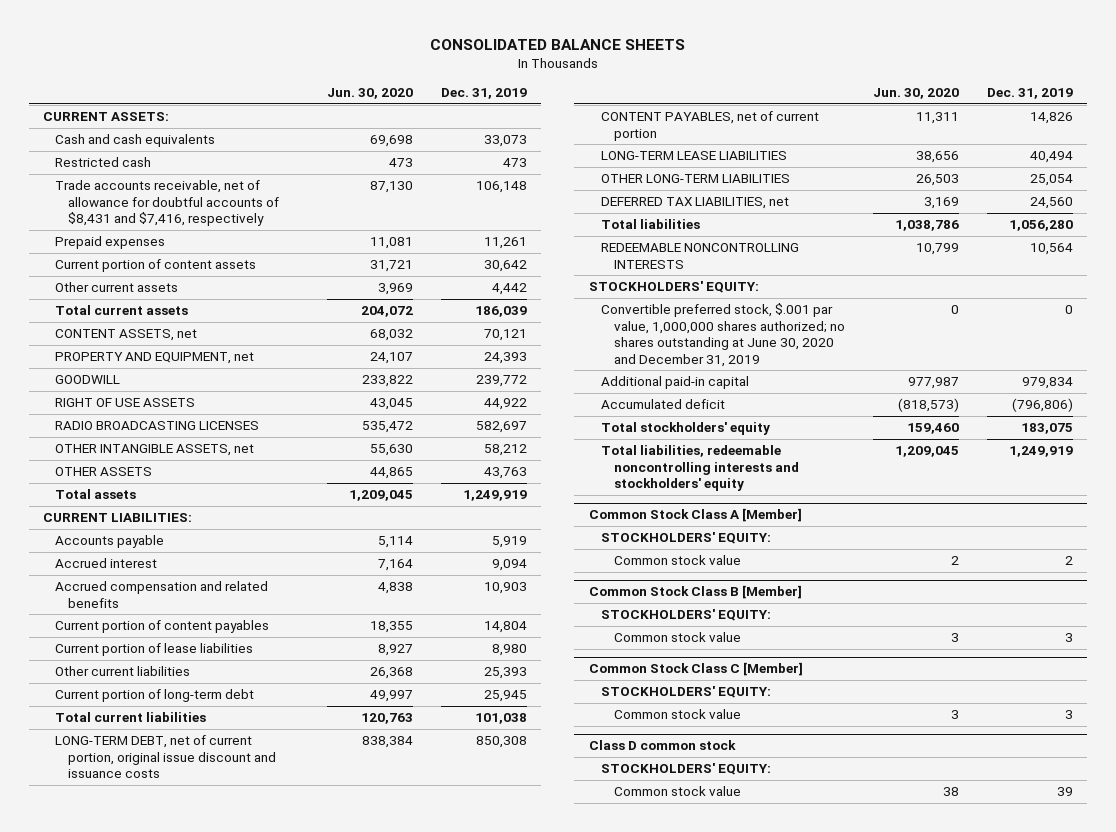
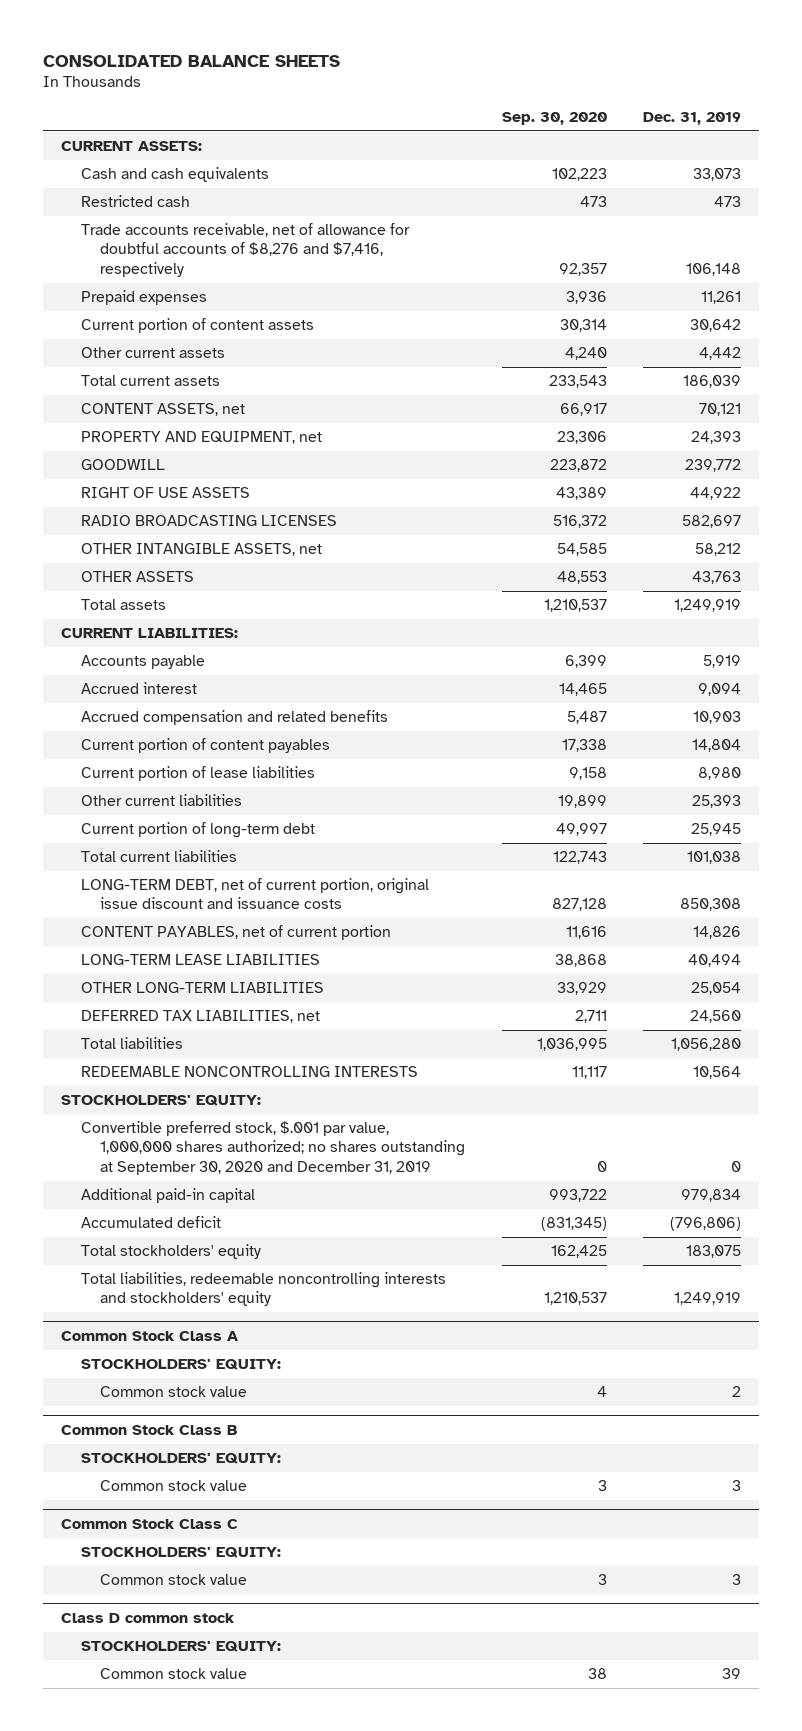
[326,87,413,99] Jun. 30, 2020 -> none
none -> [501,111,607,125] Sep. 30, 2020
[55,180,279,227] Trade accounts receivable, net of allowance for doubtful accounts of $8,431 and $7,416, respectively -> [80,223,410,277] Trade accounts receivable, net of allowance for doubtful accounts of $8,276 and $7,416, respectively
[601,303,845,367] Convertible preferred stock, $.001 par value, 1,000,000 shares authorized; no shares outstanding at June 30, 2020 and December 31, 2019 -> [80,1121,466,1175] Convertible preferred stock, $.001 par value, 1,000,000 shares authorized; no shares outstanding at September 30, 2020 and December 31, 2019
[588,508,802,523] Common Stock Class A [Member] -> [61,1330,239,1341] Common Stock Class A
[588,585,802,600] Common Stock Class B [Member] -> [61,1424,238,1435] Common Stock Class B
[588,662,803,677] Common Stock Class C [Member] -> [61,1518,239,1529] Common Stock Class C

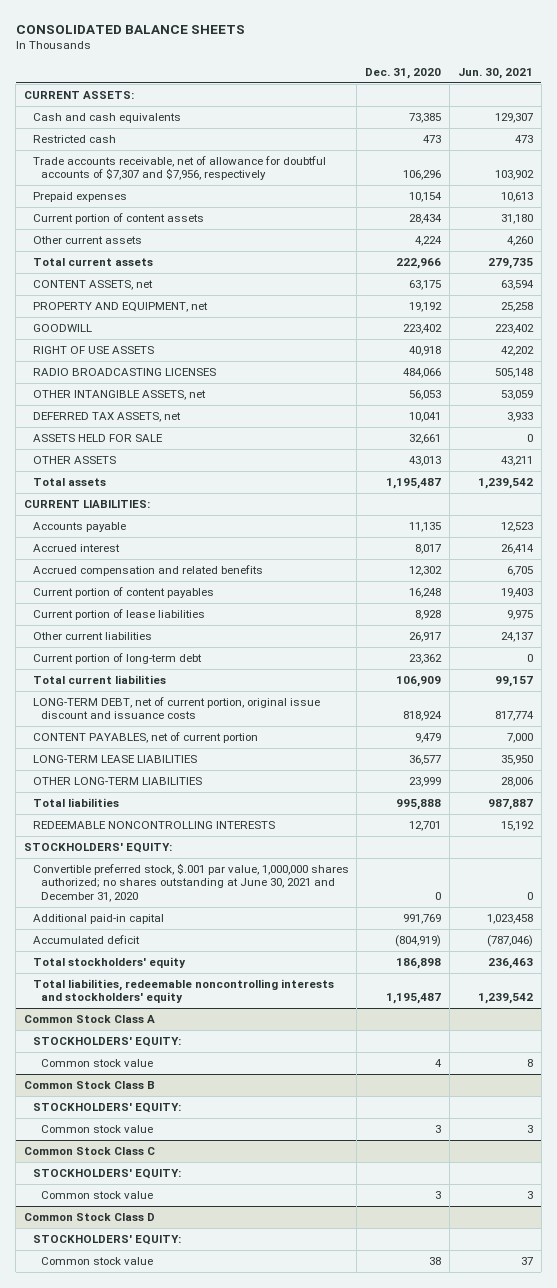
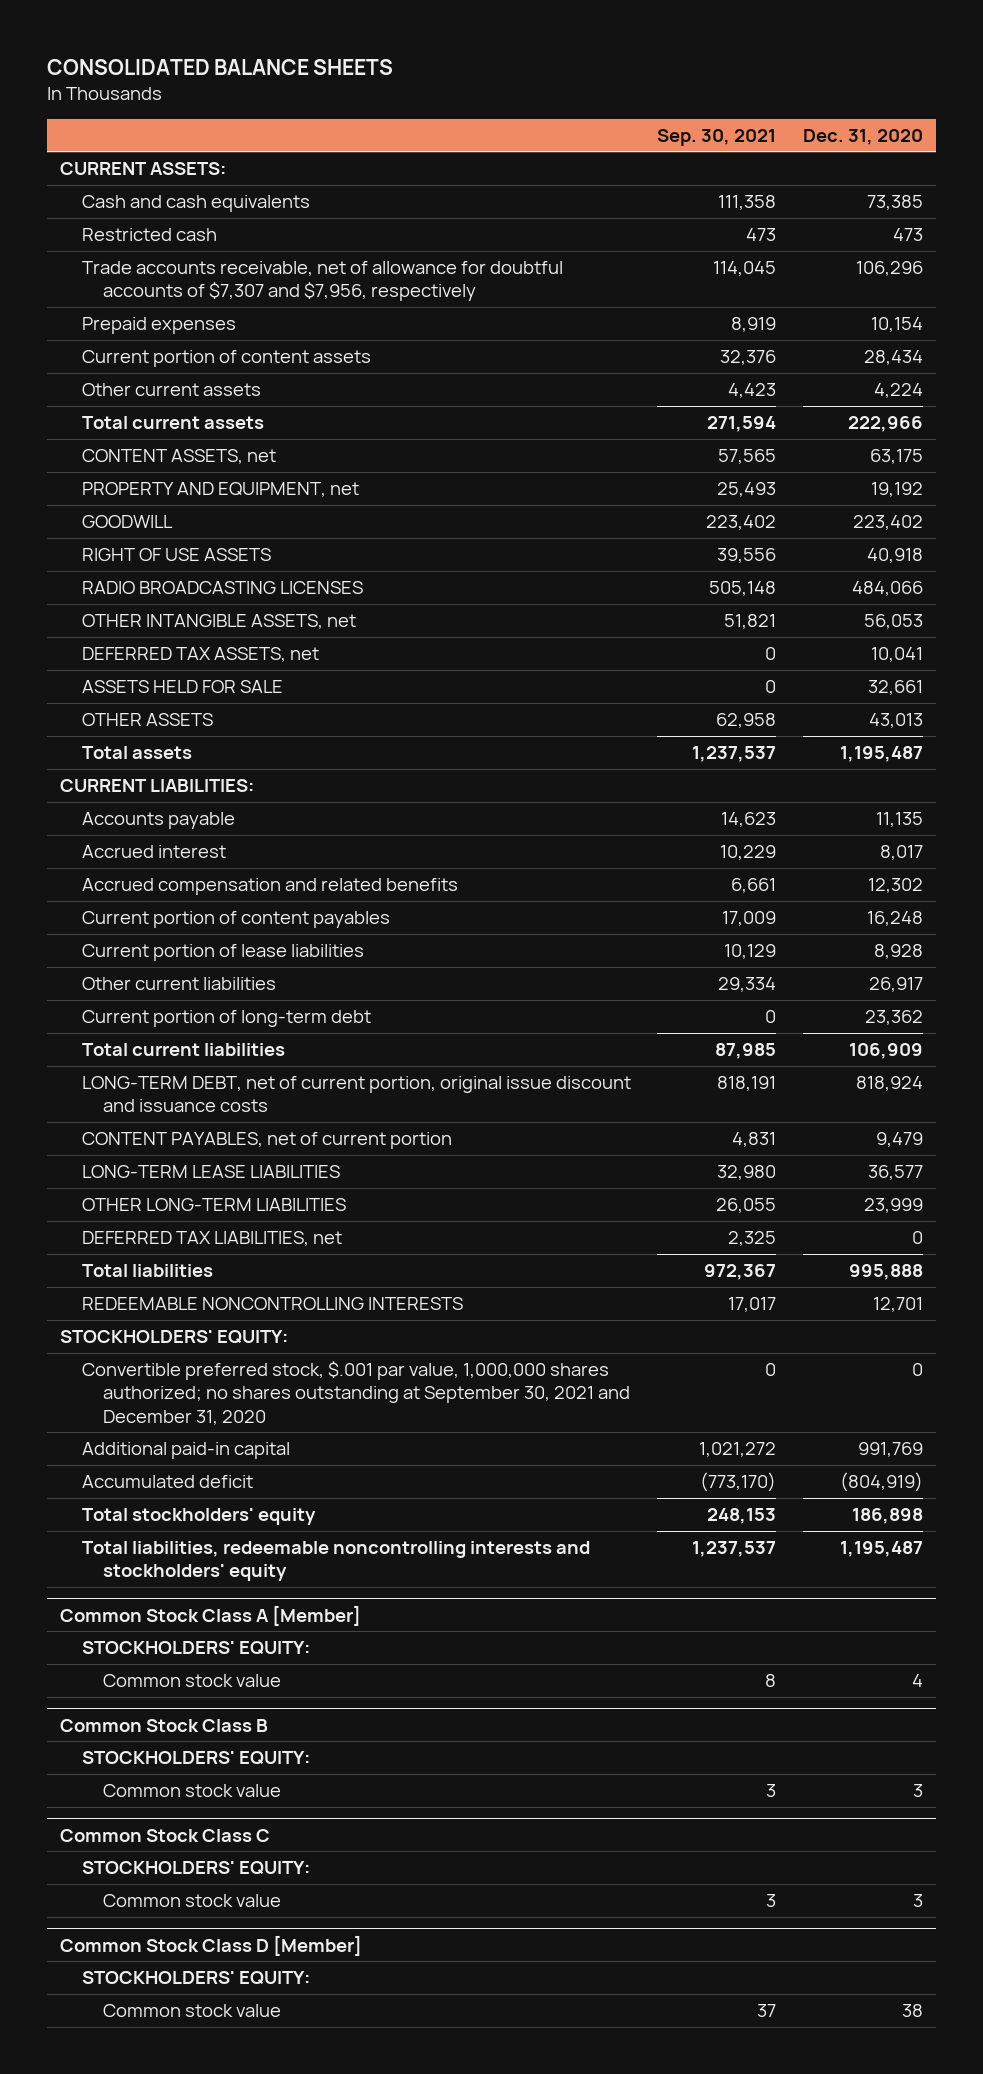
[457,67,533,79] Jun. 30, 2021 -> none
none -> [657,128,777,146] Sep. 30, 2021
none -> [81,1231,342,1247] DEFERRED TAX LIABILITIES, net
[32,862,349,902] Convertible preferred stock, $.001 par value, 1,000,000 shares authorized; no shares outstanding at June 30, 2021 and December 31, 2020 -> [81,1361,631,1425] Convertible preferred stock, $.001 par value, 1,000,000 shares authorized; no shares outstanding at September 30, 2021 and December 31, 2020
[24,1014,156,1023] Common Stock Class A -> [60,1604,362,1626] Common Stock Class A [Member]
[24,1212,156,1221] Common Stock Class D -> [60,1934,363,1956] Common Stock Class D [Member]

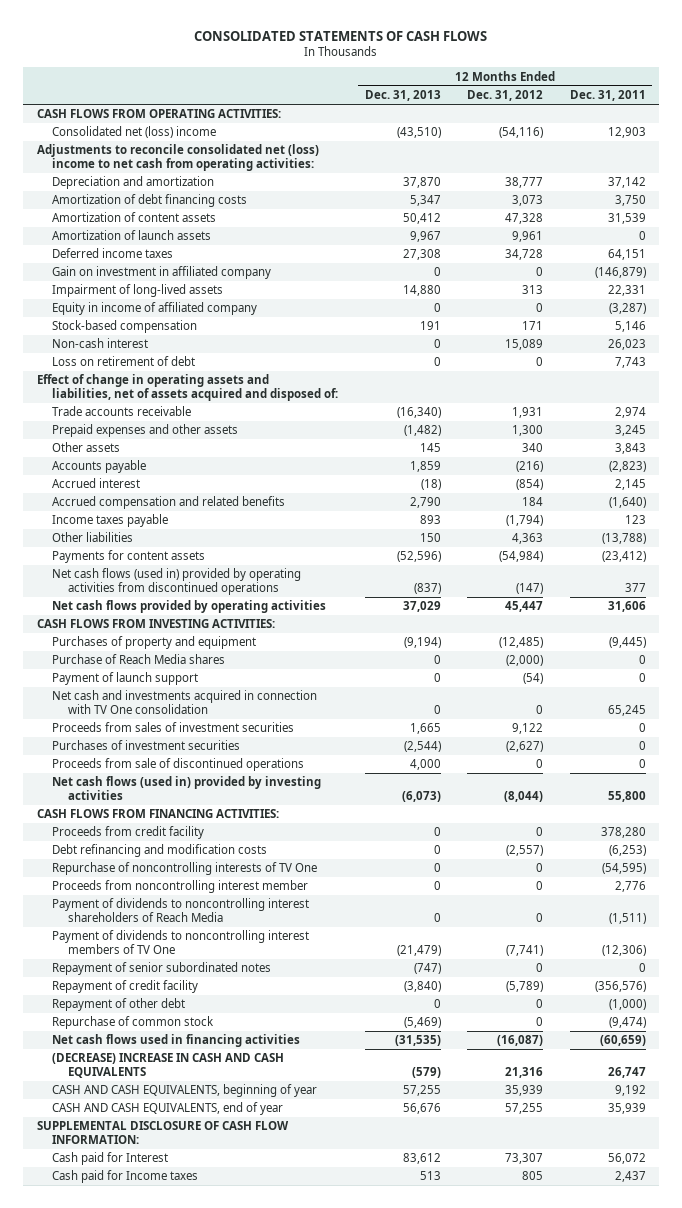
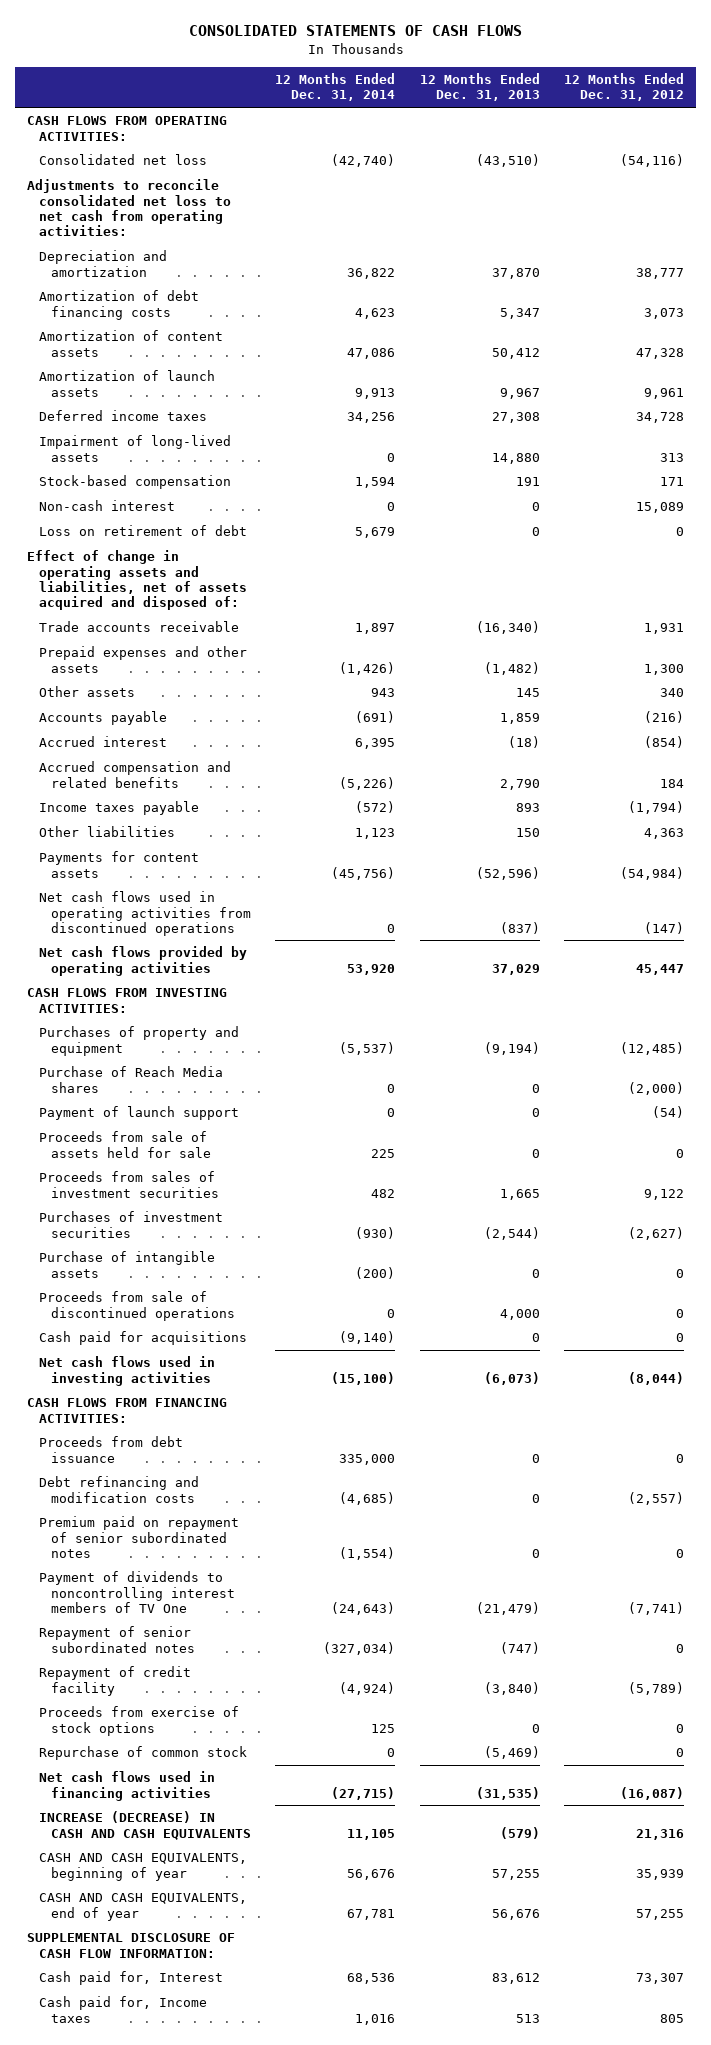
[569,89,646,101] Dec. 31, 2011 -> none
none -> [275,73,396,102] 12 Months Ended Dec. 31, 2014
[52,126,217,139] Consolidated net (loss) income -> [39,154,208,166] Consolidated net loss
[36,144,319,172] Adjustments to reconcile consolidated net (loss) income to net cash from operating activities: -> [27,179,232,237] Adjustments to reconcile consolidated net loss to net cash from operating activities:
[52,266,272,280] Gain on investment in affiliated company -> none
[52,302,258,316] Equity in income of affiliated company -> none
[52,568,302,596] Net cash flows (used in) provided by operating activities from discontinued operations -> [39,891,252,936] Net cash flows used in operating activities from discontinued operations
[52,690,318,715] Net cash and investments acquired in connection with TV One consolidation -> none
none -> [39,1131,212,1158] Proceeds from sale of assets held for sale
none -> [39,1251,216,1278] Purchase of intangible assets
none -> [39,1331,248,1346] Cash paid for acquisitions
[52,776,322,801] Net cash flows (used in) provided by investing activities -> [39,1356,216,1386] Net cash flows used in investing activities
[52,826,205,840] Proceeds from credit facility -> none
none -> [39,1436,184,1463] Proceeds from debt issuance
[52,862,318,876] Repurchase of noncontrolling interests of TV One -> none
[52,880,309,894] Proceeds from noncontrolling interest member -> none
[52,898,310,923] Payment of dividends to noncontrolling interest shareholders of Reach Media -> none
none -> [39,1516,240,1558] Premium paid on repayment of senior subordinated notes
[52,998,186,1012] Repayment of other debt -> none
none -> [39,1706,240,1736] Proceeds from exercise of stock options
[52,1053,285,1079] (DECREASE) INCREASE IN CASH AND CASH EQUIVALENTS -> [39,1811,252,1840] INCREASE (DECREASE) IN CASH AND CASH EQUIVALENTS
[52,1152,169,1166] Cash paid for Interest -> [39,1971,224,1986] Cash paid for, Interest
[52,1170,199,1184] Cash paid for Income taxes -> [39,1996,208,2023] Cash paid for, Income taxes

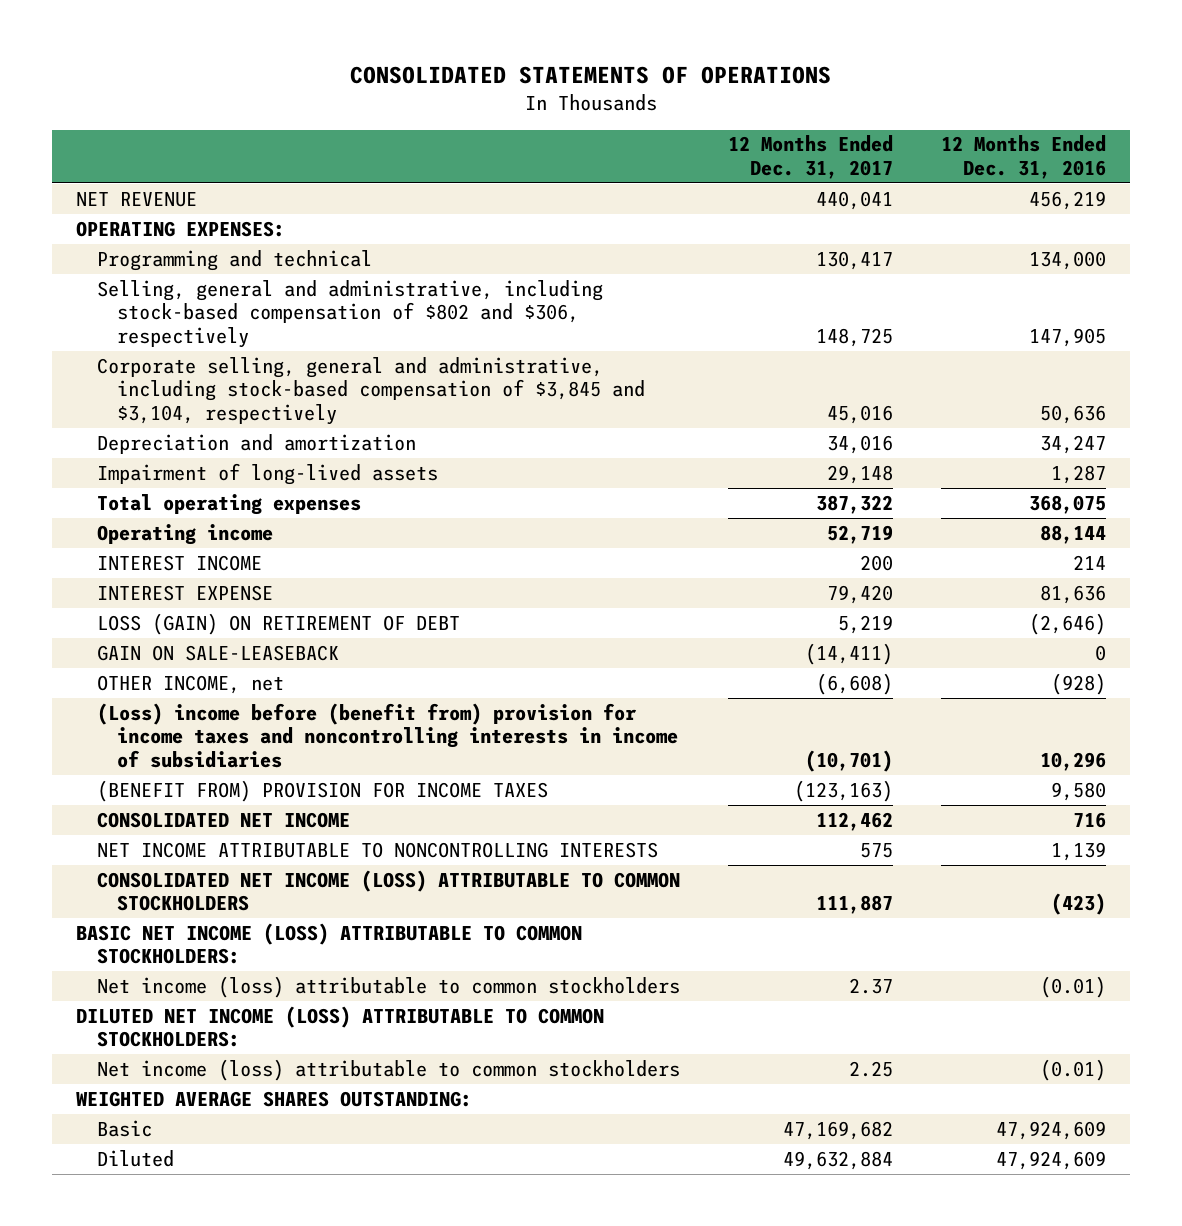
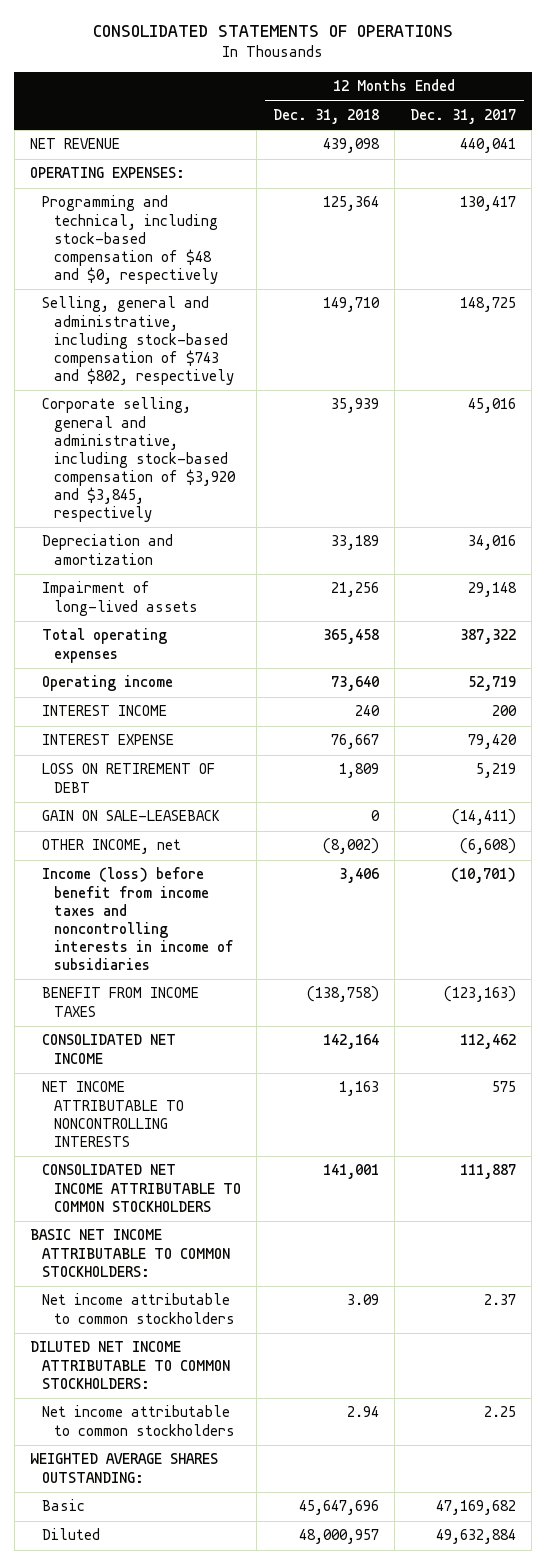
[940,135,1106,179] 12 Months Ended Dec. 31, 2016 -> none
none -> [272,109,379,125] Dec. 31, 2018
[96,249,372,271] Programming and technical -> [42,195,219,284] Programming and technical, including stock-based compensation of $48 and $0, respectively
[96,279,603,348] Selling, general and administrative, including stock-based compensation of $802 and $306, respectively -> [42,296,235,385] Selling, general and administrative, including stock-based compensation of $743 and $802, respectively
[96,356,646,425] Corporate selling, general and administrative, including stock-based compensation of $3,845 and $3,104, respectively -> [42,397,237,522] Corporate selling, general and administrative, including stock-based compensation of $3,920 and $3,845, respectively
[96,612,460,635] LOSS (GAIN) ON RETIREMENT OF DEBT -> [42,763,216,793] LOSS ON RETIREMENT OF DEBT
[96,702,679,768] (Loss) income before (benefit from) provision for income taxes and noncontrolling interests in income of subsidiaries -> [42,867,234,970] Income (loss) before benefit from income taxes and noncontrolling interests in income of subsidiaries
[96,779,548,802] (BENEFIT FROM) PROVISION FOR INCOME TAXES -> [42,987,200,1017] BENEFIT FROM INCOME TAXES
[96,869,680,912] CONSOLIDATED NET INCOME (LOSS) ATTRIBUTABLE TO COMMON STOCKHOLDERS -> [42,1164,242,1212] CONSOLIDATED NET INCOME ATTRIBUTABLE TO COMMON STOCKHOLDERS
[75,922,582,965] BASIC NET INCOME (LOSS) ATTRIBUTABLE TO COMMON STOCKHOLDERS: -> [30,1229,231,1277] BASIC NET INCOME ATTRIBUTABLE TO COMMON STOCKHOLDERS:
[96,975,680,998] Net income (loss) attributable to common stockholders -> [42,1293,236,1324] Net income attributable to common stockholders
[75,1005,604,1048] DILUTED NET INCOME (LOSS) ATTRIBUTABLE TO COMMON STOCKHOLDERS: -> [30,1341,231,1389] DILUTED NET INCOME ATTRIBUTABLE TO COMMON STOCKHOLDERS:
[96,1058,680,1081] Net income (loss) attributable to common stockholders -> [42,1405,236,1436] Net income attributable to common stockholders

